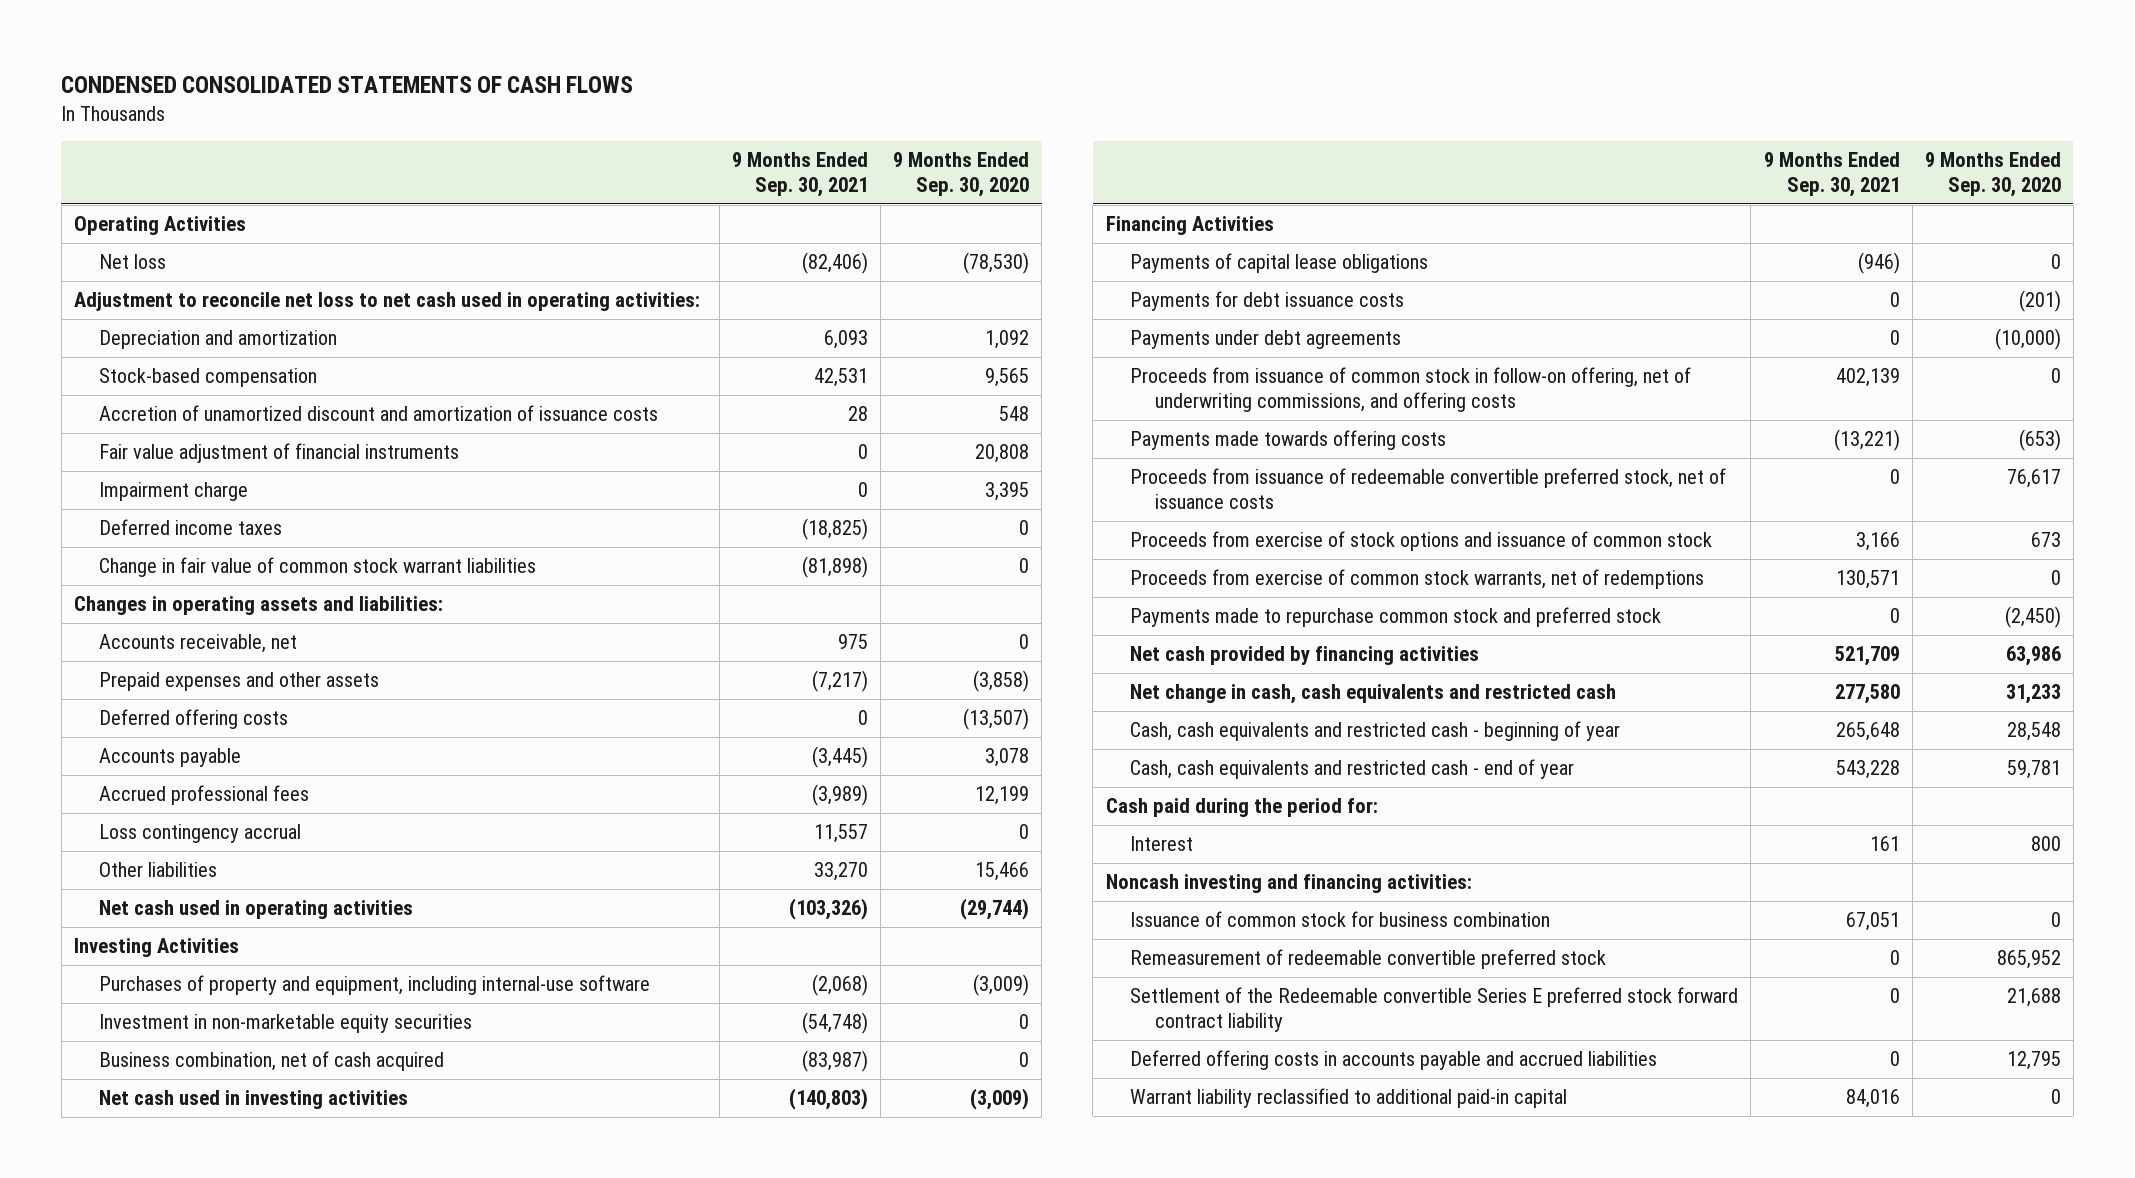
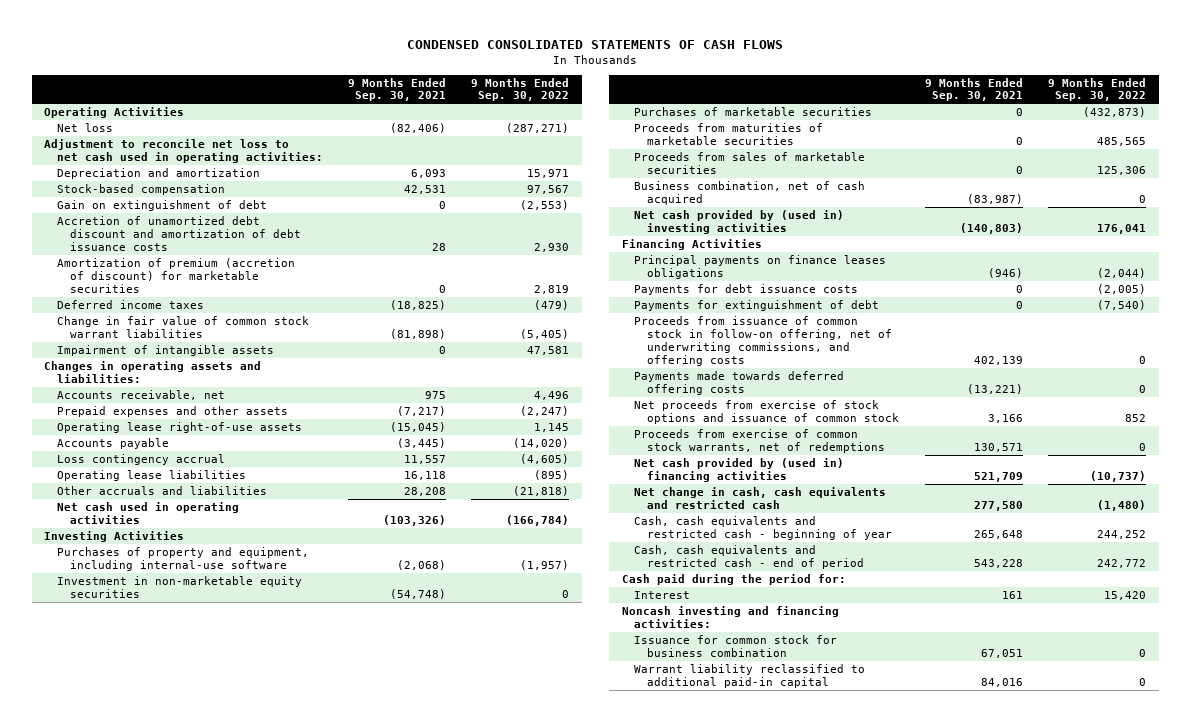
[893,152,1030,198] 9 Months Ended Sep. 30, 2020 -> none
none -> [471,77,570,102] 9 Months Ended Sep. 30, 2022
[98,443,459,464] Fair value adjustment of financial instruments -> none
[98,482,248,502] Impairment charge -> none
none -> [57,200,268,212] Gain on extinguishment of debt
[98,405,658,422] Accretion of unamortized discount and amortization of issuance costs -> [57,216,301,251] Accretion of unamortized debt discount and amortization of debt issuance costs
none -> [57,258,296,293] Amortization of premium (accretion of discount) for marketable securities
none -> [57,345,275,357] Impairment of intangible assets
[98,709,288,730] Deferred offering costs -> none
none -> [57,422,303,434] Operating lease right-of-use assets
[98,785,309,806] Accrued professional fees -> none
none -> [57,470,247,482] Operating lease liabilities
[98,862,217,878] Other liabilities -> [57,486,268,496] Other accruals and liabilities
[814,862,869,882] 33,270 -> [404,487,447,497] 28,208
none -> [634,107,873,117] Purchases of marketable securities
none -> [634,123,824,145] Proceeds from maturities of marketable securities
none -> [634,152,866,174] Proceeds from sales of marketable securities
[98,1090,408,1110] Net cash used in investing activities -> [634,210,845,234] Net cash provided by (used in) investing activities
[1130,253,1429,274] Payments of capital lease obligations -> [634,255,887,279] Principal payments on finance leases obligations
[1130,330,1402,350] Payments under debt agreements -> none
none -> [634,300,880,312] Payments for extinguishment of debt
[1130,468,1727,510] Proceeds from issuance of redeemable convertible preferred stock, net of issuance costs -> none
[1130,430,1447,451] Payments made towards offering costs -> [634,371,845,395] Payments made towards deferred offering costs
[1130,531,1713,552] Proceeds from exercise of stock options and issuance of common stock -> [634,400,900,424] Net proceeds from exercise of stock options and issuance of common stock
[1130,607,1662,628] Payments made to repurchase common stock and preferred stock -> none
[1130,646,1480,666] Net cash provided by financing activities -> [634,458,845,482] Net cash provided by (used in) financing activities
[1130,759,1575,780] Cash, cash equivalents and restricted cash - end of year -> [634,545,865,569] Cash, cash equivalents and restricted cash - end of period
[1130,949,1607,970] Remeasurement of redeemable convertible preferred stock -> none
[1130,987,1739,1033] Settlement of the Redeemable convertible Series E preferred stock forward contract liability -> none
[1130,1050,1658,1071] Deferred offering costs in accounts payable and accrued liabilities -> none
[1130,911,1551,928] Issuance of common stock for business combination -> [634,635,838,657] Issuance for common stock for business combination

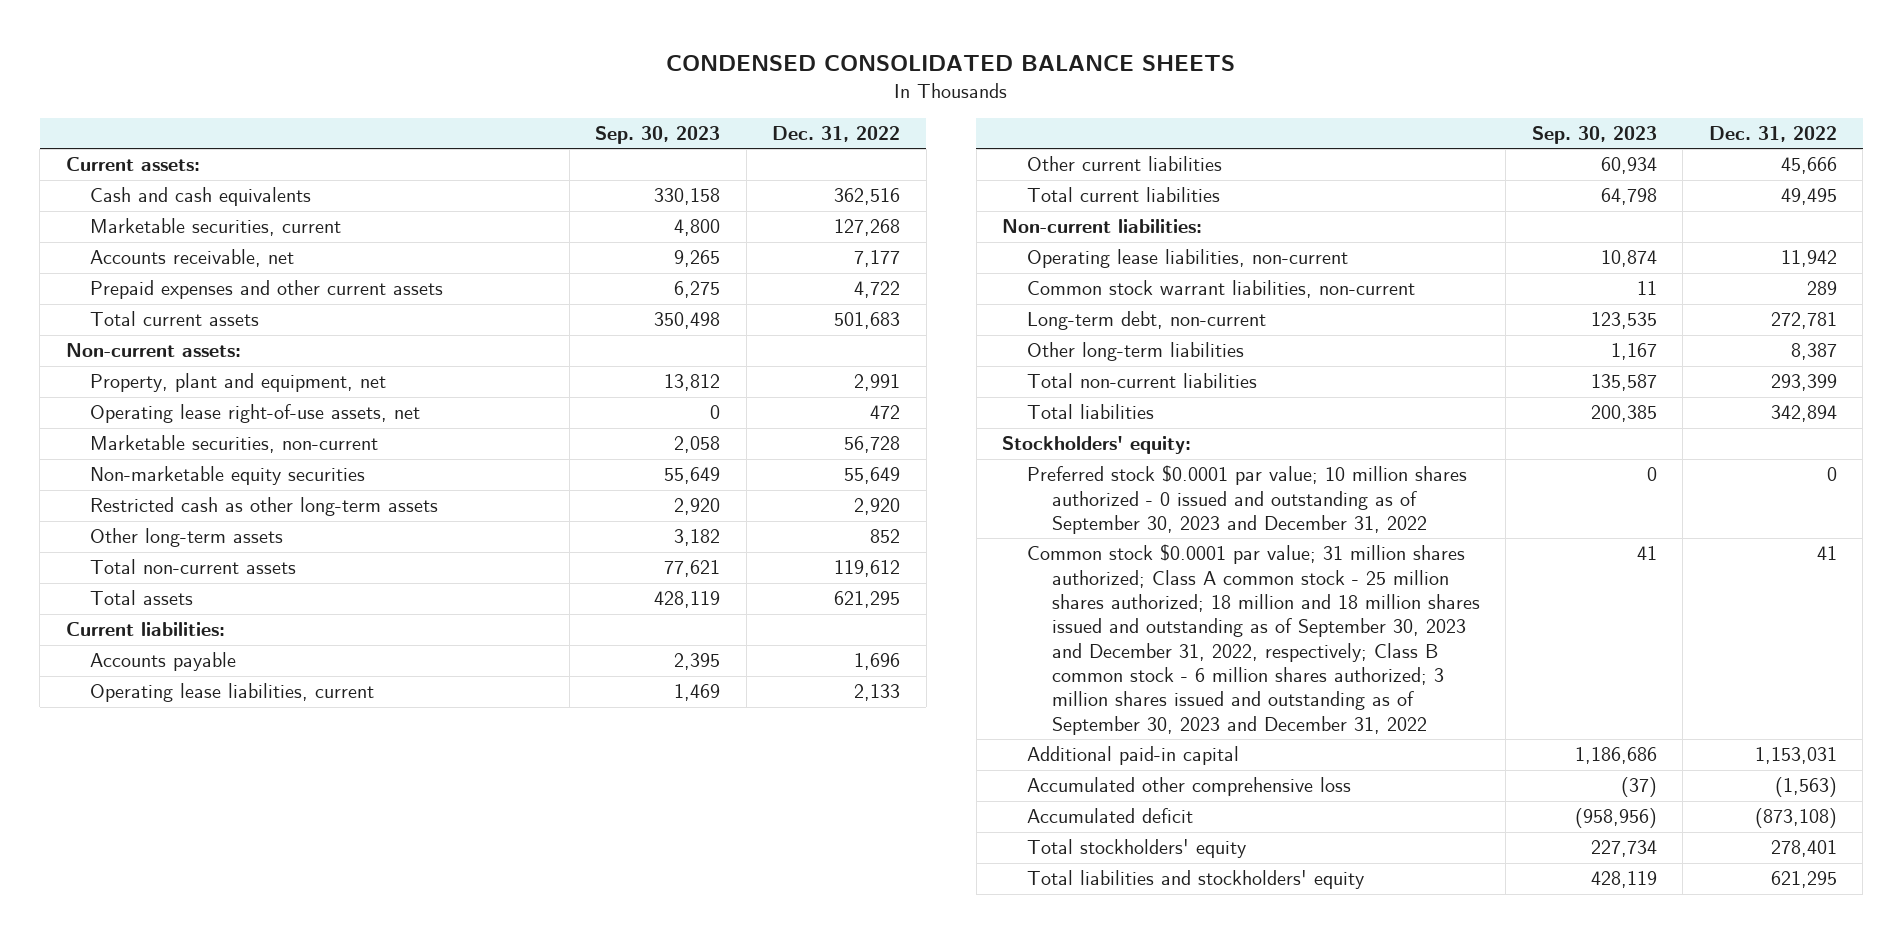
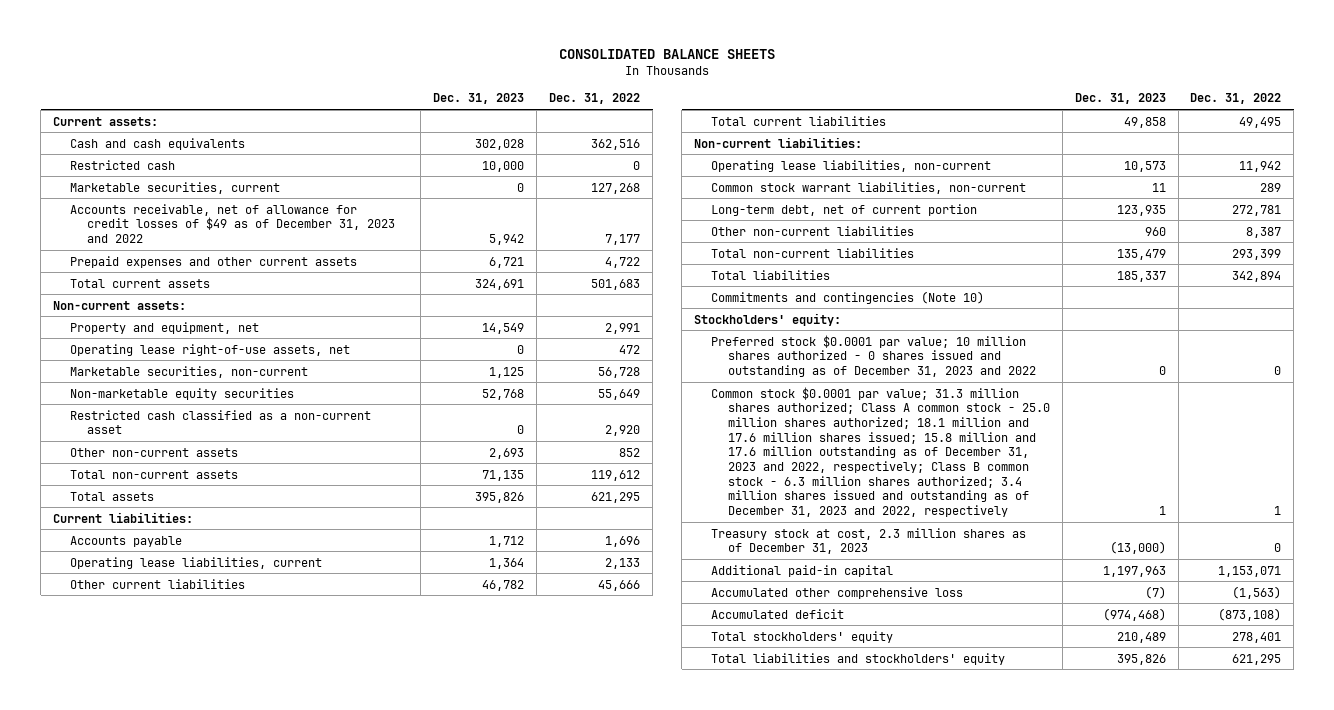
[666,54,1236,71] CONDENSED CONSOLIDATED BALANCE SHEETS -> [559,48,776,59] CONSOLIDATED BALANCE SHEETS
[595,125,721,144] Sep. 30, 2023 -> none
none -> [433,93,525,105] Dec. 31, 2023
none -> [69,159,175,170] Restricted cash
[90,249,295,268] Accounts receivable, net -> [69,203,395,243] Accounts receivable, net of allowance for credit losses of $49 as of December 31, 2023 and 2022
[90,373,387,393] Property, plant and equipment, net -> [69,321,259,334] Property and equipment, net
[90,497,439,517] Restricted cash as other long-term assets -> [69,409,371,435] Restricted cash classified as a non-current asset
[90,528,284,548] Other long-term assets -> [69,447,238,457] Other non-current assets
[1026,311,1266,331] Long-term debt, non-current -> [711,203,978,216] Long-term debt, net of current portion
[1026,342,1244,362] Other long-term liabilities -> [711,225,915,236] Other non-current liabilities
none -> [711,290,985,304] Commitments and contingencies (Note 10)
[1026,465,1467,535] Preferred stock $0.0001 par value; 10 million shares authorized - 0 issued and outstanding as of September 30, 2023 and December 31, 2022 -> [711,334,1036,377] Preferred stock $0.0001 par value; 10 million shares authorized - 0 shares issued and outstanding as of December 31, 2023 and 2022
[1026,544,1480,735] Common stock $0.0001 par value; 31 million shares authorized; Class A common stock - 25 million shares authorized; 18 million and 18 million shares issued and outstanding as of September 30, 2023 and December 31, 2022, respectively; Class B common stock - 6 million shares authorized; 3 million shares issued and outstanding as of September 30, 2023 and December 31, 2022 -> [711,386,1050,517] Common stock $0.0001 par value; 31.3 million shares authorized; Class A common stock - 25.0 million shares authorized; 18.1 million and 17.6 million shares issued; 15.8 million and 17.6 million outstanding as of December 31, 2023 and 2022, respectively; Class B common stock - 6.3 million shares authorized; 3.4 million shares issued and outstanding as of December 31, 2023 and 2022, respectively
[1816,546,1837,561] 41 -> [1274,505,1282,515] 1
none -> [711,527,1027,555] Treasury stock at cost, 2.3 million shares as of December 31, 2023
[1754,747,1837,765] 1,153,031 -> [1218,565,1282,577] 1,153,071

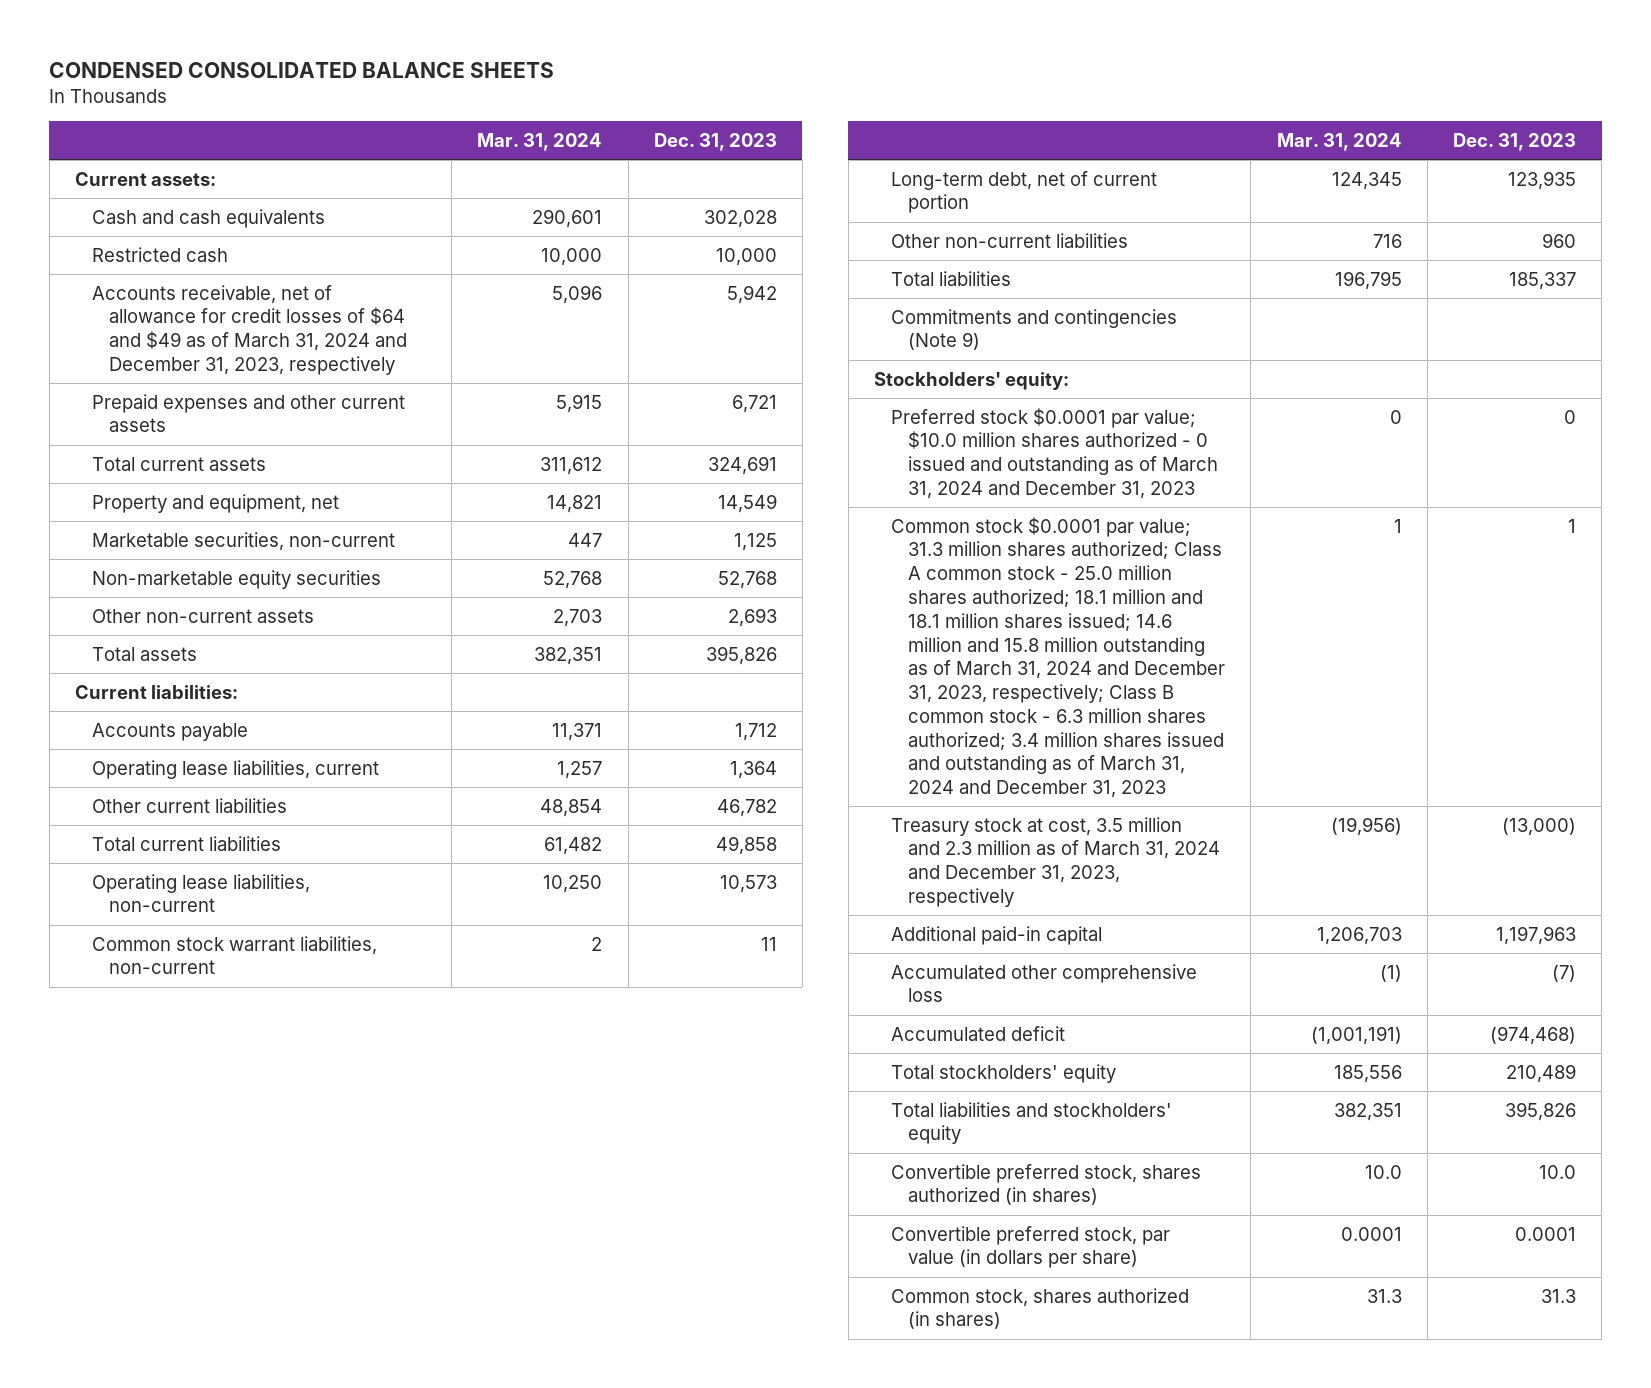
[559,48,776,59] CONSOLIDATED BALANCE SHEETS -> [49,62,555,79] CONDENSED CONSOLIDATED BALANCE SHEETS
[549,93,641,105] Dec. 31, 2022 -> none
none -> [477,133,603,152] Mar. 31, 2024
[69,181,280,194] Marketable securities, current -> none
[69,203,395,243] Accounts receivable, net of allowance for credit losses of $49 as of December 31, 2023 and 2022 -> [92,284,408,376] Accounts receivable, net of allowance for credit losses of $64 and $49 as of March 31, 2024 and December 31, 2023, respectively
[53,300,187,310] Non-current assets: -> none
[69,343,350,356] Operating lease right-of-use assets, net -> none
[69,409,371,435] Restricted cash classified as a non-current asset -> none
[69,469,238,479] Total non-current assets -> none
[694,136,863,148] Non-current liabilities: -> none
[711,247,915,258] Total non-current liabilities -> none
[711,290,985,304] Commitments and contingencies (Note 10) -> [891,308,1178,351] Commitments and contingencies (Note 9)
[711,334,1036,377] Preferred stock $0.0001 par value; 10 million shares authorized - 0 shares issued and outstanding as of December 31, 2023 and 2022 -> [891,407,1219,500] Preferred stock $0.0001 par value; $10.0 million shares authorized - 0 issued and outstanding as of March 31, 2024 and December 31, 2023
[711,386,1050,517] Common stock $0.0001 par value; 31.3 million shares authorized; Class A common stock - 25.0 million shares authorized; 18.1 million and 17.6 million shares issued; 15.8 million and 17.6 million outstanding as of December 31, 2023 and 2022, respectively; Class B common stock - 6.3 million shares authorized; 3.4 million shares issued and outstanding as of December 31, 2023 and 2022, respectively -> [891,516,1226,799] Common stock $0.0001 par value; 31.3 million shares authorized; Class A common stock - 25.0 million shares authorized; 18.1 million and 18.1 million shares issued; 14.6 million and 15.8 million outstanding as of March 31, 2024 and December 31, 2023, respectively; Class B common stock - 6.3 million shares authorized; 3.4 million shares issued and outstanding as of March 31, 2024 and December 31, 2023
[711,527,1027,555] Treasury stock at cost, 2.3 million shares as of December 31, 2023 -> [891,816,1221,908] Treasury stock at cost, 3.5 million and 2.3 million as of March 31, 2024 and December 31, 2023, respectively
none -> [891,1163,1202,1206] Convertible preferred stock, shares authorized (in shares)
none -> [891,1225,1171,1269] Convertible preferred stock, par value (in dollars per share)
none -> [891,1287,1190,1330] Common stock, shares authorized (in shares)

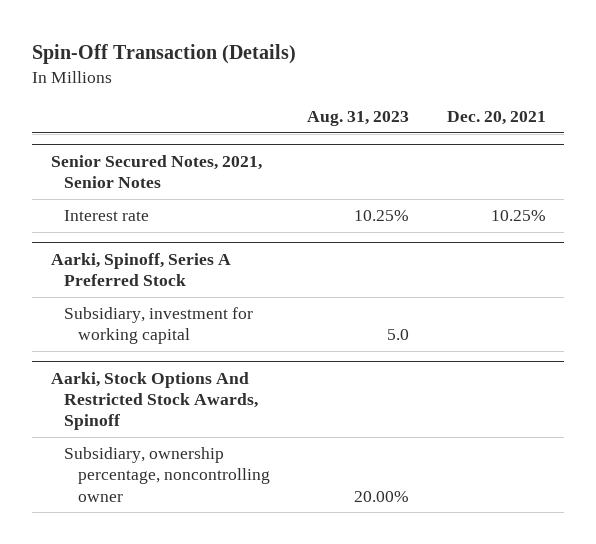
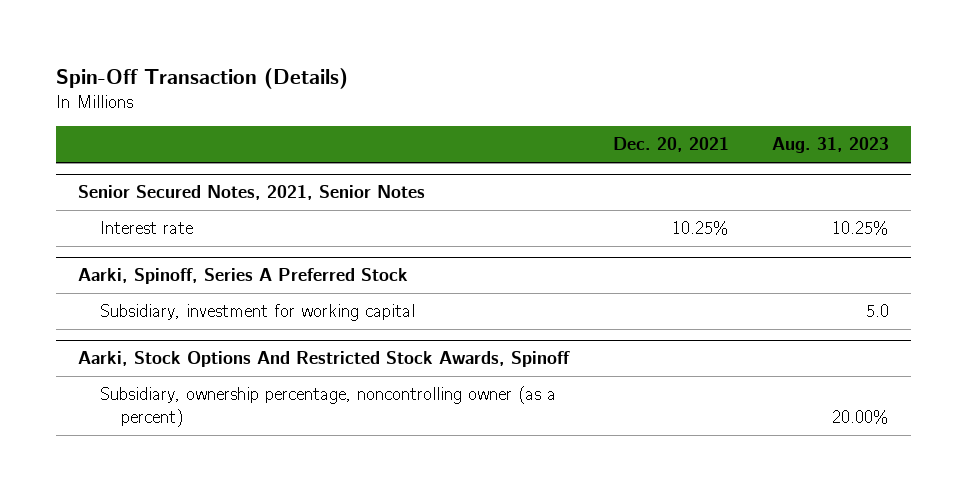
[64,447,271,502] Subsidiary, ownership percentage, noncontrolling owner -> [99,386,556,427] Subsidiary, ownership percentage, noncontrolling owner (as a percent)

